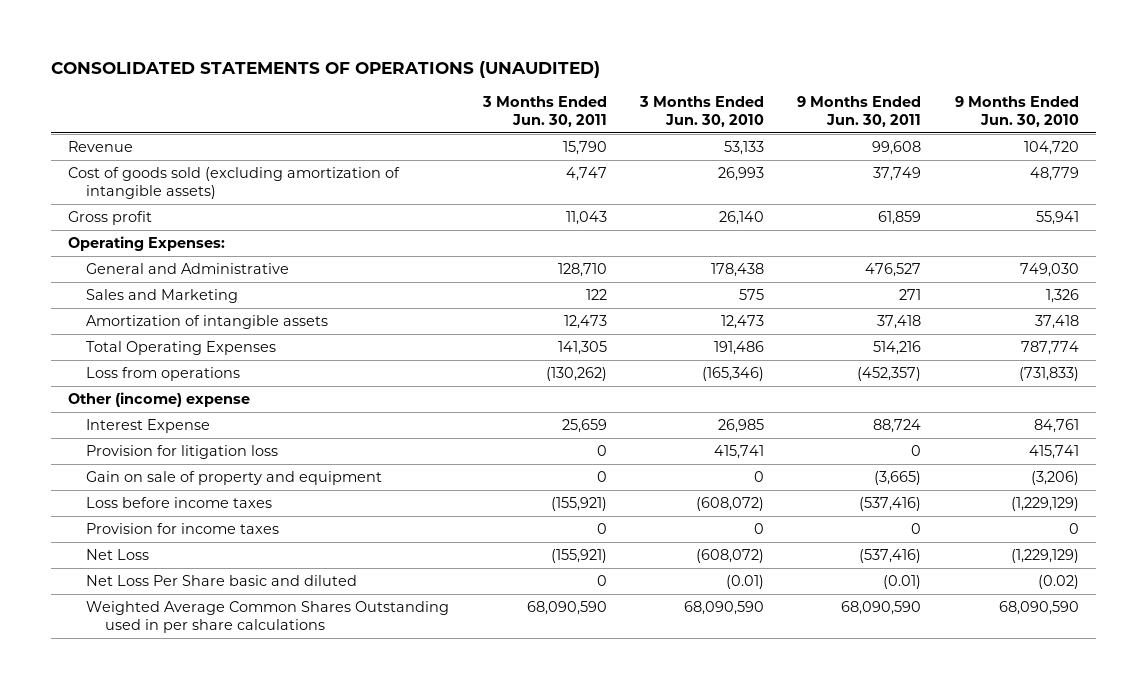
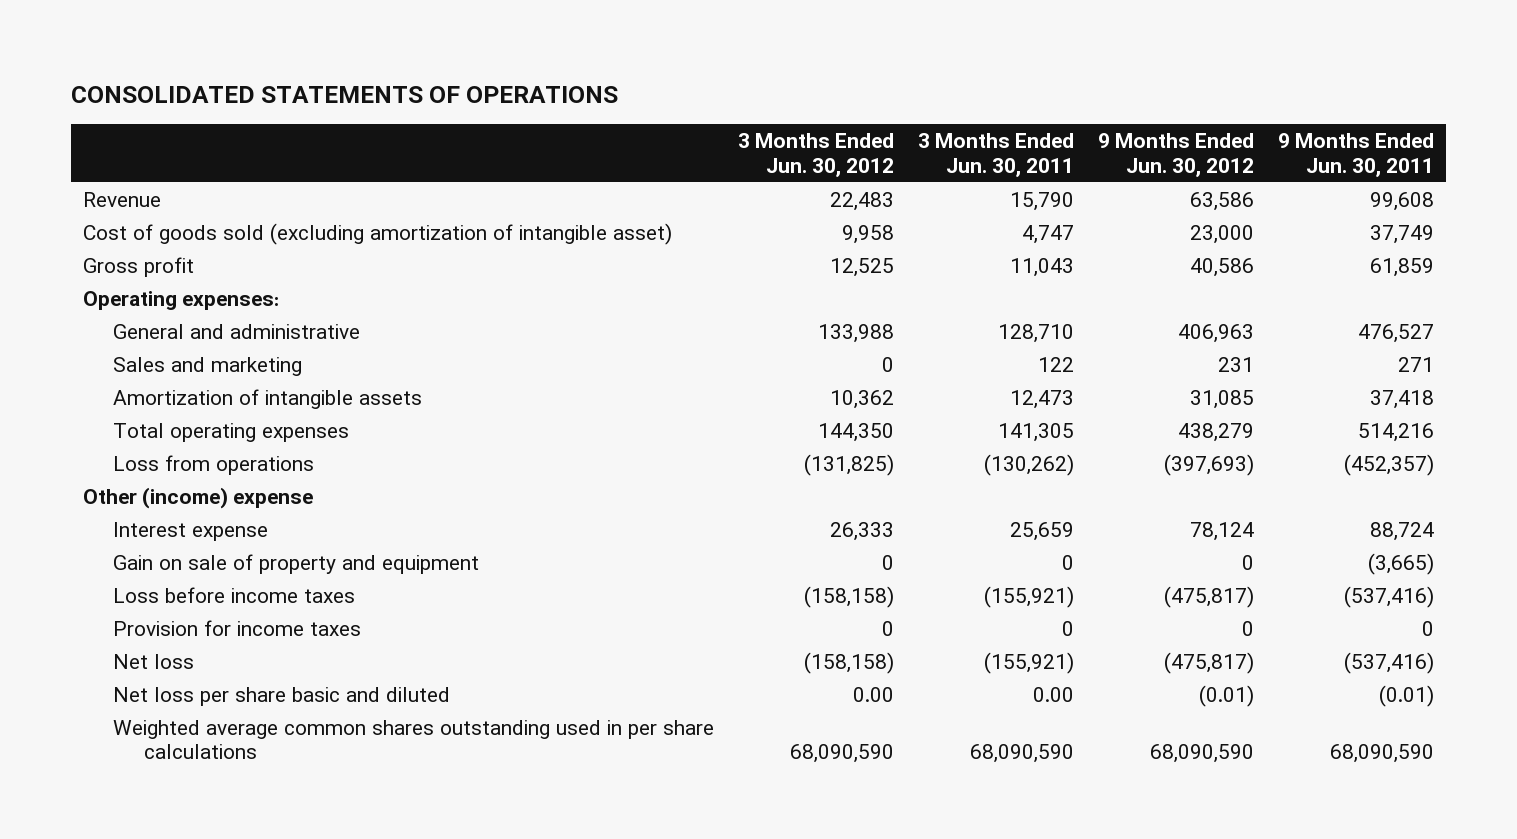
[51,61,601,79] CONSOLIDATED STATEMENTS OF OPERATIONS (UNAUDITED) -> [70,86,618,104] CONSOLIDATED STATEMENTS OF OPERATIONS
[639,96,765,127] 3 Months Ended Jun. 30, 2010 -> none
[954,96,1079,127] 9 Months Ended Jun. 30, 2010 -> none
none -> [738,133,895,177] 3 Months Ended Jun. 30, 2012
none -> [1098,133,1255,177] 9 Months Ended Jun. 30, 2012
[67,167,400,199] Cost of goods sold (excluding amortization of intangible assets) -> [82,222,672,245] Cost of goods sold (excluding amortization of intangible asset)
[67,236,225,252] Operating Expenses: -> [82,290,279,310] Operating expenses:
[86,263,290,275] General and Administrative -> [113,323,361,339] General and administrative
[86,289,239,304] Sales and Marketing -> [113,356,303,376] Sales and marketing
[86,341,277,356] Total Operating Expenses -> [113,422,350,442] Total operating expenses
[86,445,279,460] Provision for litigation loss -> none
[86,419,211,434] Interest Expense -> [113,521,269,541] Interest expense
[86,549,150,561] Net Loss -> [113,653,195,669] Net loss
[86,575,358,587] Net Loss Per Share basic and diluted -> [113,686,451,706] Net loss per share basic and diluted
[596,575,607,587] 0 -> [1033,686,1075,702] 0.00
[86,601,450,633] Weighted Average Common Shares Outstanding used in per share calculations -> [113,719,715,760] Weighted average common shares outstanding used in per share calculations

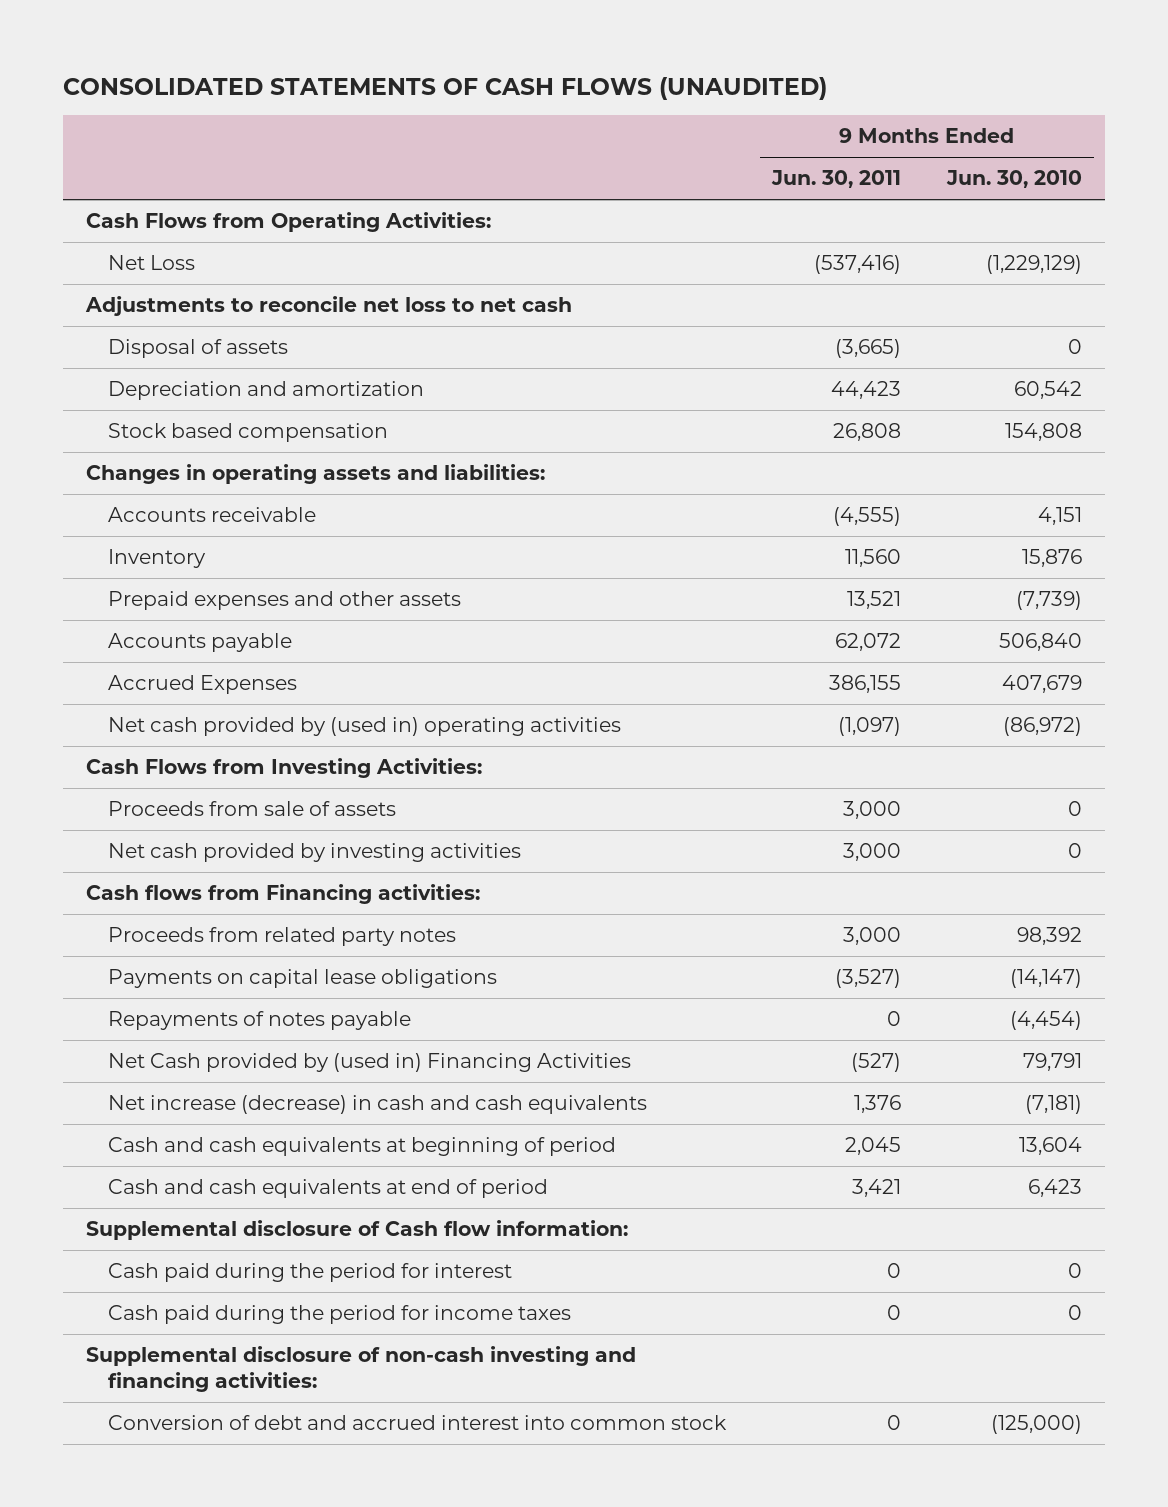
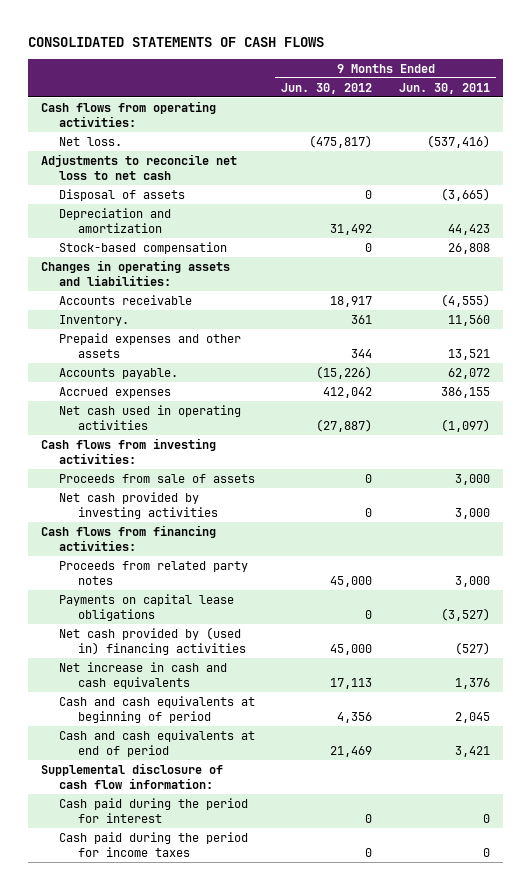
[63,76,828,100] CONSOLIDATED STATEMENTS OF CASH FLOWS (UNAUDITED) -> [27,36,324,47] CONSOLIDATED STATEMENTS OF CASH FLOWS
[945,170,1082,189] Jun. 30, 2010 -> none
none -> [281,82,373,94] Jun. 30, 2012
[86,212,492,233] Cash Flows from Operating Activities: -> [40,100,216,127] Cash flows from operating activities:
[107,255,195,271] Net Loss -> [59,136,123,146] Net loss.
[107,423,388,443] Stock based compensation -> [59,241,228,254] Stock-based compensation
[107,549,206,569] Inventory -> [59,314,130,326] Inventory.
[107,633,292,653] Accounts payable -> [59,367,179,379] Accounts payable.
[107,675,297,695] Accrued Expenses -> [59,386,172,398] Accrued expenses
[107,717,621,737] Net cash provided by (used in) operating activities -> [59,404,242,430] Net cash used in operating activities
[86,758,483,779] Cash Flows from Investing Activities: -> [40,437,216,464] Cash flows from investing activities:
[86,884,481,905] Cash flows from Financing activities: -> [40,524,216,551] Cash flows from financing activities:
[107,1011,411,1031] Repayments of notes payable -> none
[107,1053,631,1073] Net Cash provided by (used in) Financing Activities -> [59,626,246,655] Net cash provided by (used in) financing activities
[107,1095,647,1115] Net increase (decrease) in cash and cash equivalents -> [59,661,228,689] Net increase in cash and cash equivalents
[86,1220,629,1241] Supplemental disclosure of Cash flow information: -> [40,762,223,789] Supplemental disclosure of cash flow information:
[86,1346,637,1393] Supplemental disclosure of non-cash investing and financing activities: -> none
[107,1415,727,1431] Conversion of debt and accrued interest into common stock -> none

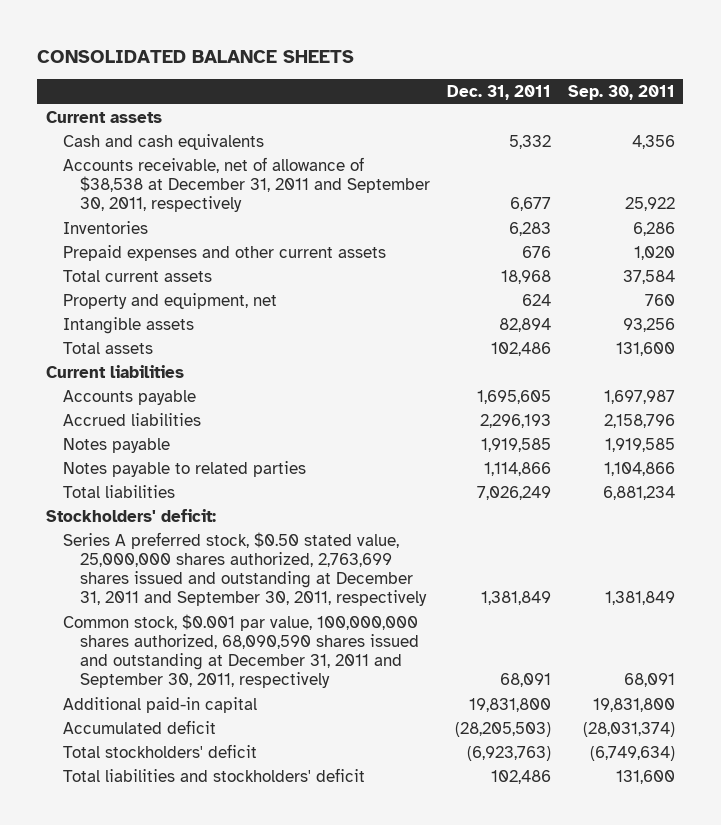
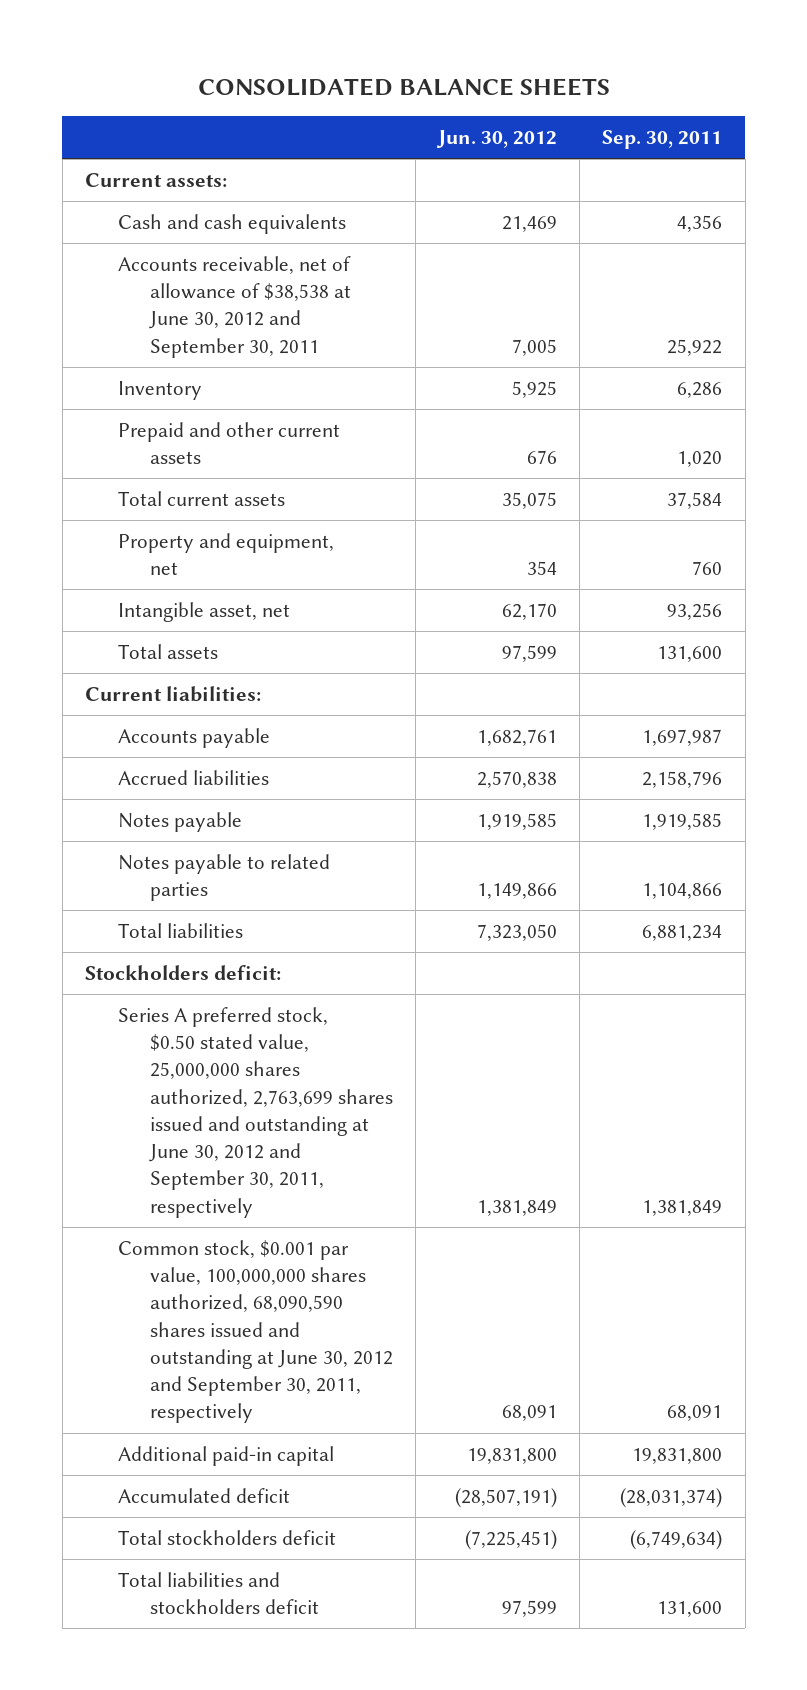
[446,85,551,101] Dec. 31, 2011 -> none
none -> [436,130,558,149] Jun. 30, 2012
[45,110,162,123] Current assets -> [85,172,228,187] Current assets:
[62,156,430,212] Accounts receivable, net of allowance of $38,538 at December 31, 2011 and September 30, 2011, respectively -> [117,255,352,358] Accounts receivable, net of allowance of $38,538 at June 30, 2012 and September 30, 2011
[62,220,148,234] Inventories -> [117,380,202,400] Inventory
[62,244,386,261] Prepaid expenses and other current assets -> [117,421,340,465] Prepaid and other current assets
[62,316,194,334] Intangible assets -> [117,601,290,622] Intangible asset, net
[45,364,184,378] Current liabilities -> [85,685,262,702] Current liabilities:
[45,508,216,522] Stockholders' deficit: -> [85,964,282,980] Stockholders deficit:
[62,531,427,607] Series A preferred stock, $0.50 stated value, 25,000,000 shares authorized, 2,763,699 shares issued and outstanding at December 31, 2011 and September 30, 2011, respectively -> [117,1006,394,1218] Series A preferred stock, $0.50 stated value, 25,000,000 shares authorized, 2,763,699 shares issued and outstanding at June 30, 2012 and September 30, 2011, respectively
[62,613,419,689] Common stock, $0.001 par value, 100,000,000 shares authorized, 68,090,590 shares issued and outstanding at December 31, 2011 and September 30, 2011, respectively -> [117,1239,394,1424] Common stock, $0.001 par value, 100,000,000 shares authorized, 68,090,590 shares issued and outstanding at June 30, 2012 and September 30, 2011, respectively
[62,743,257,758] Total stockholders' deficit -> [117,1529,336,1545] Total stockholders deficit
[62,767,365,782] Total liabilities and stockholders' deficit -> [117,1571,320,1615] Total liabilities and stockholders deficit

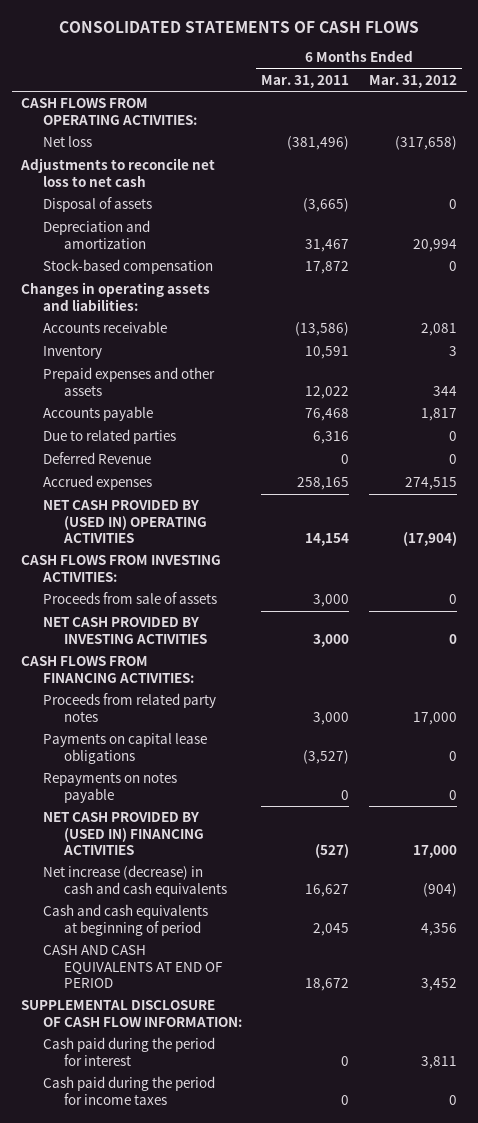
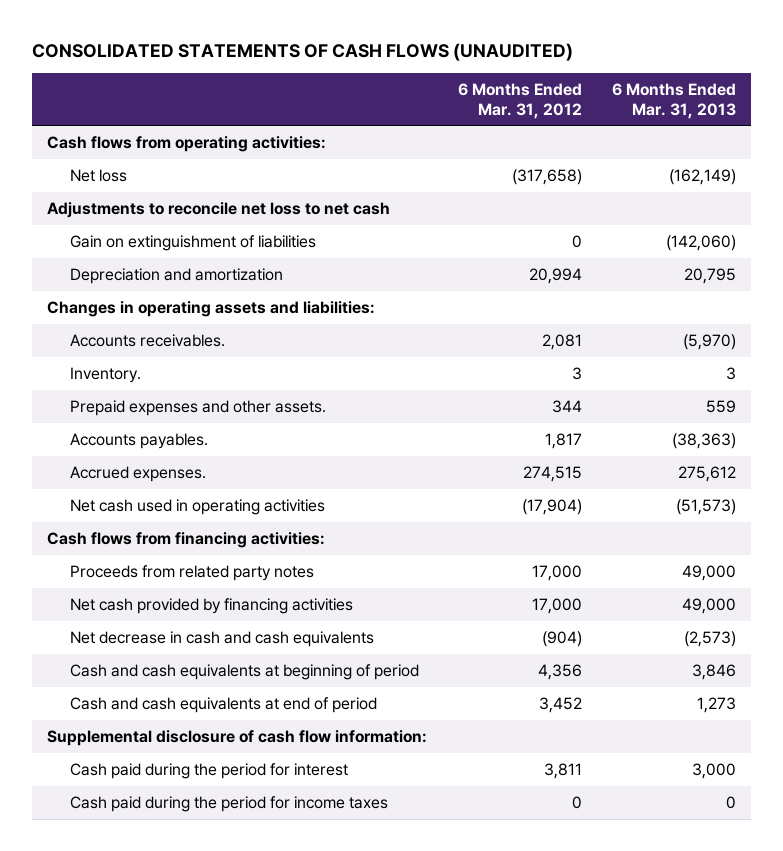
[59,20,420,33] CONSOLIDATED STATEMENTS OF CASH FLOWS -> [32,42,574,61] CONSOLIDATED STATEMENTS OF CASH FLOWS (UNAUDITED)
[261,75,350,89] Mar. 31, 2011 -> none
none -> [611,82,736,119] 6 Months Ended Mar. 31, 2013
[21,98,197,125] CASH FLOWS FROM OPERATING ACTIVITIES: -> [47,135,327,152] Cash flows from operating activities:
[42,197,152,213] Disposal of assets -> none
none -> [70,234,317,251] Gain on extinguishment of liabilities
[42,259,213,275] Stock-based compensation -> none
[42,429,176,445] Due to related parties -> none
[42,452,151,465] Deferred Revenue -> none
[21,555,222,582] CASH FLOWS FROM INVESTING ACTIVITIES: -> none
[42,592,217,605] Proceeds from sale of assets -> none
[42,617,207,644] NET CASH PROVIDED BY INVESTING ACTIVITIES -> none
[42,321,167,334] Accounts receivable -> [70,333,226,347] Accounts receivables.
[42,345,102,360] Inventory -> [70,366,142,383] Inventory.
[42,367,215,396] Prepaid expenses and other assets -> [70,399,327,416] Prepaid expenses and other assets.
[42,406,153,422] Accounts payable -> [70,432,209,449] Accounts payables.
[42,475,152,491] Accrued expenses -> [70,465,207,482] Accrued expenses.
[42,500,207,543] NET CASH PROVIDED BY (USED IN) OPERATING ACTIVITIES -> [70,498,326,515] Net cash used in operating activities
[21,656,194,683] CASH FLOWS FROM FINANCING ACTIVITIES: -> [47,531,326,548] Cash flows from financing activities:
[42,733,207,764] Payments on capital lease obligations -> none
[42,772,177,803] Repayments on notes payable -> none
[42,812,204,855] NET CASH PROVIDED BY (USED IN) FINANCING ACTIVITIES -> [70,597,354,614] Net cash provided by financing activities
[42,865,227,897] Net increase (decrease) in cash and cash equivalents -> [70,630,375,647] Net decrease in cash and cash equivalents
[42,945,223,988] CASH AND CASH EQUIVALENTS AT END OF PERIOD -> [70,696,378,713] Cash and cash equivalents at end of period
[21,1000,242,1027] SUPPLEMENTAL DISCLOSURE OF CASH FLOW INFORMATION: -> [47,729,428,746] Supplemental disclosure of cash flow information:

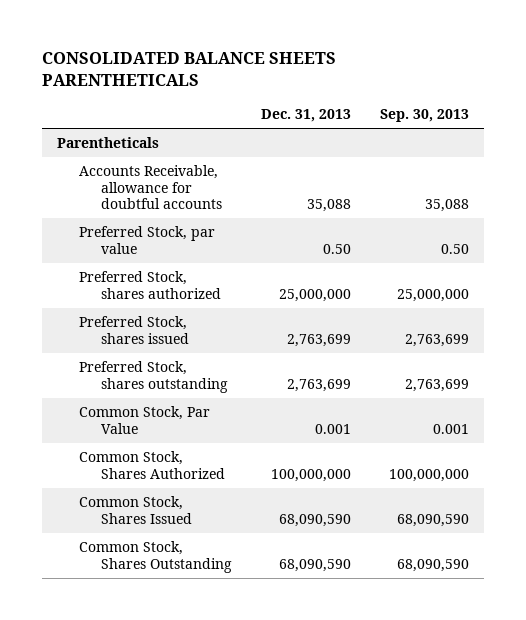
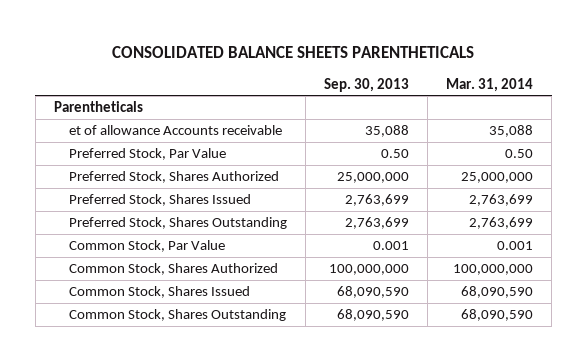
[261,109,352,123] Dec. 31, 2013 -> none
none -> [446,77,534,92] Mar. 31, 2014
[78,165,222,210] Accounts Receivable, allowance for doubtful accounts -> [69,125,283,136] et of allowance Accounts receivable
[78,226,215,254] Preferred Stock, par value -> [69,148,227,161] Preferred Stock, Par Value
[78,271,221,299] Preferred Stock, shares authorized -> [69,171,280,184] Preferred Stock, Shares Authorized
[78,316,189,344] Preferred Stock, shares issued -> [69,194,252,207] Preferred Stock, Shares Issued
[78,361,228,393] Preferred Stock, shares outstanding -> [69,217,288,230] Preferred Stock, Shares Outstanding

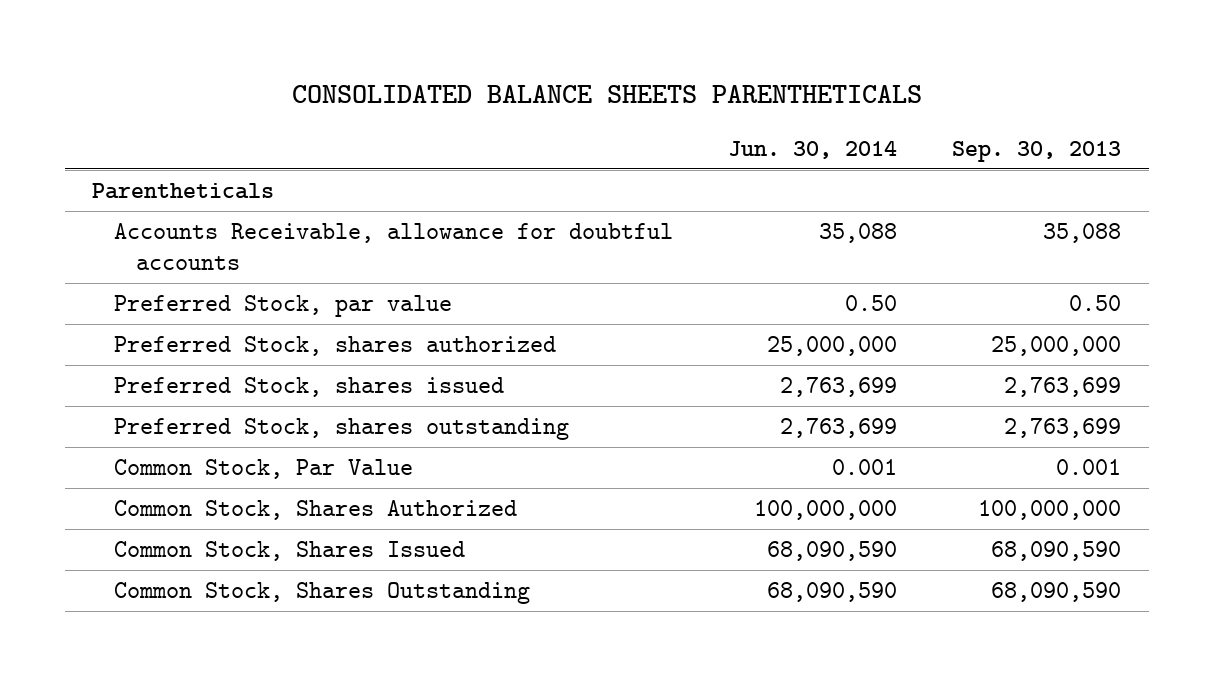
[446,77,534,92] Mar. 31, 2014 -> none
none -> [728,140,898,159] Jun. 30, 2014
[69,125,283,136] et of allowance Accounts receivable -> [114,222,674,270] Accounts Receivable, allowance for doubtful accounts
[69,148,227,161] Preferred Stock, Par Value -> [114,294,453,317] Preferred Stock, par value
[69,171,280,184] Preferred Stock, Shares Authorized -> [114,335,557,356] Preferred Stock, shares authorized
[69,194,252,207] Preferred Stock, Shares Issued -> [114,376,505,397] Preferred Stock, shares issued
[69,217,288,230] Preferred Stock, Shares Outstanding -> [114,417,570,440] Preferred Stock, shares outstanding

